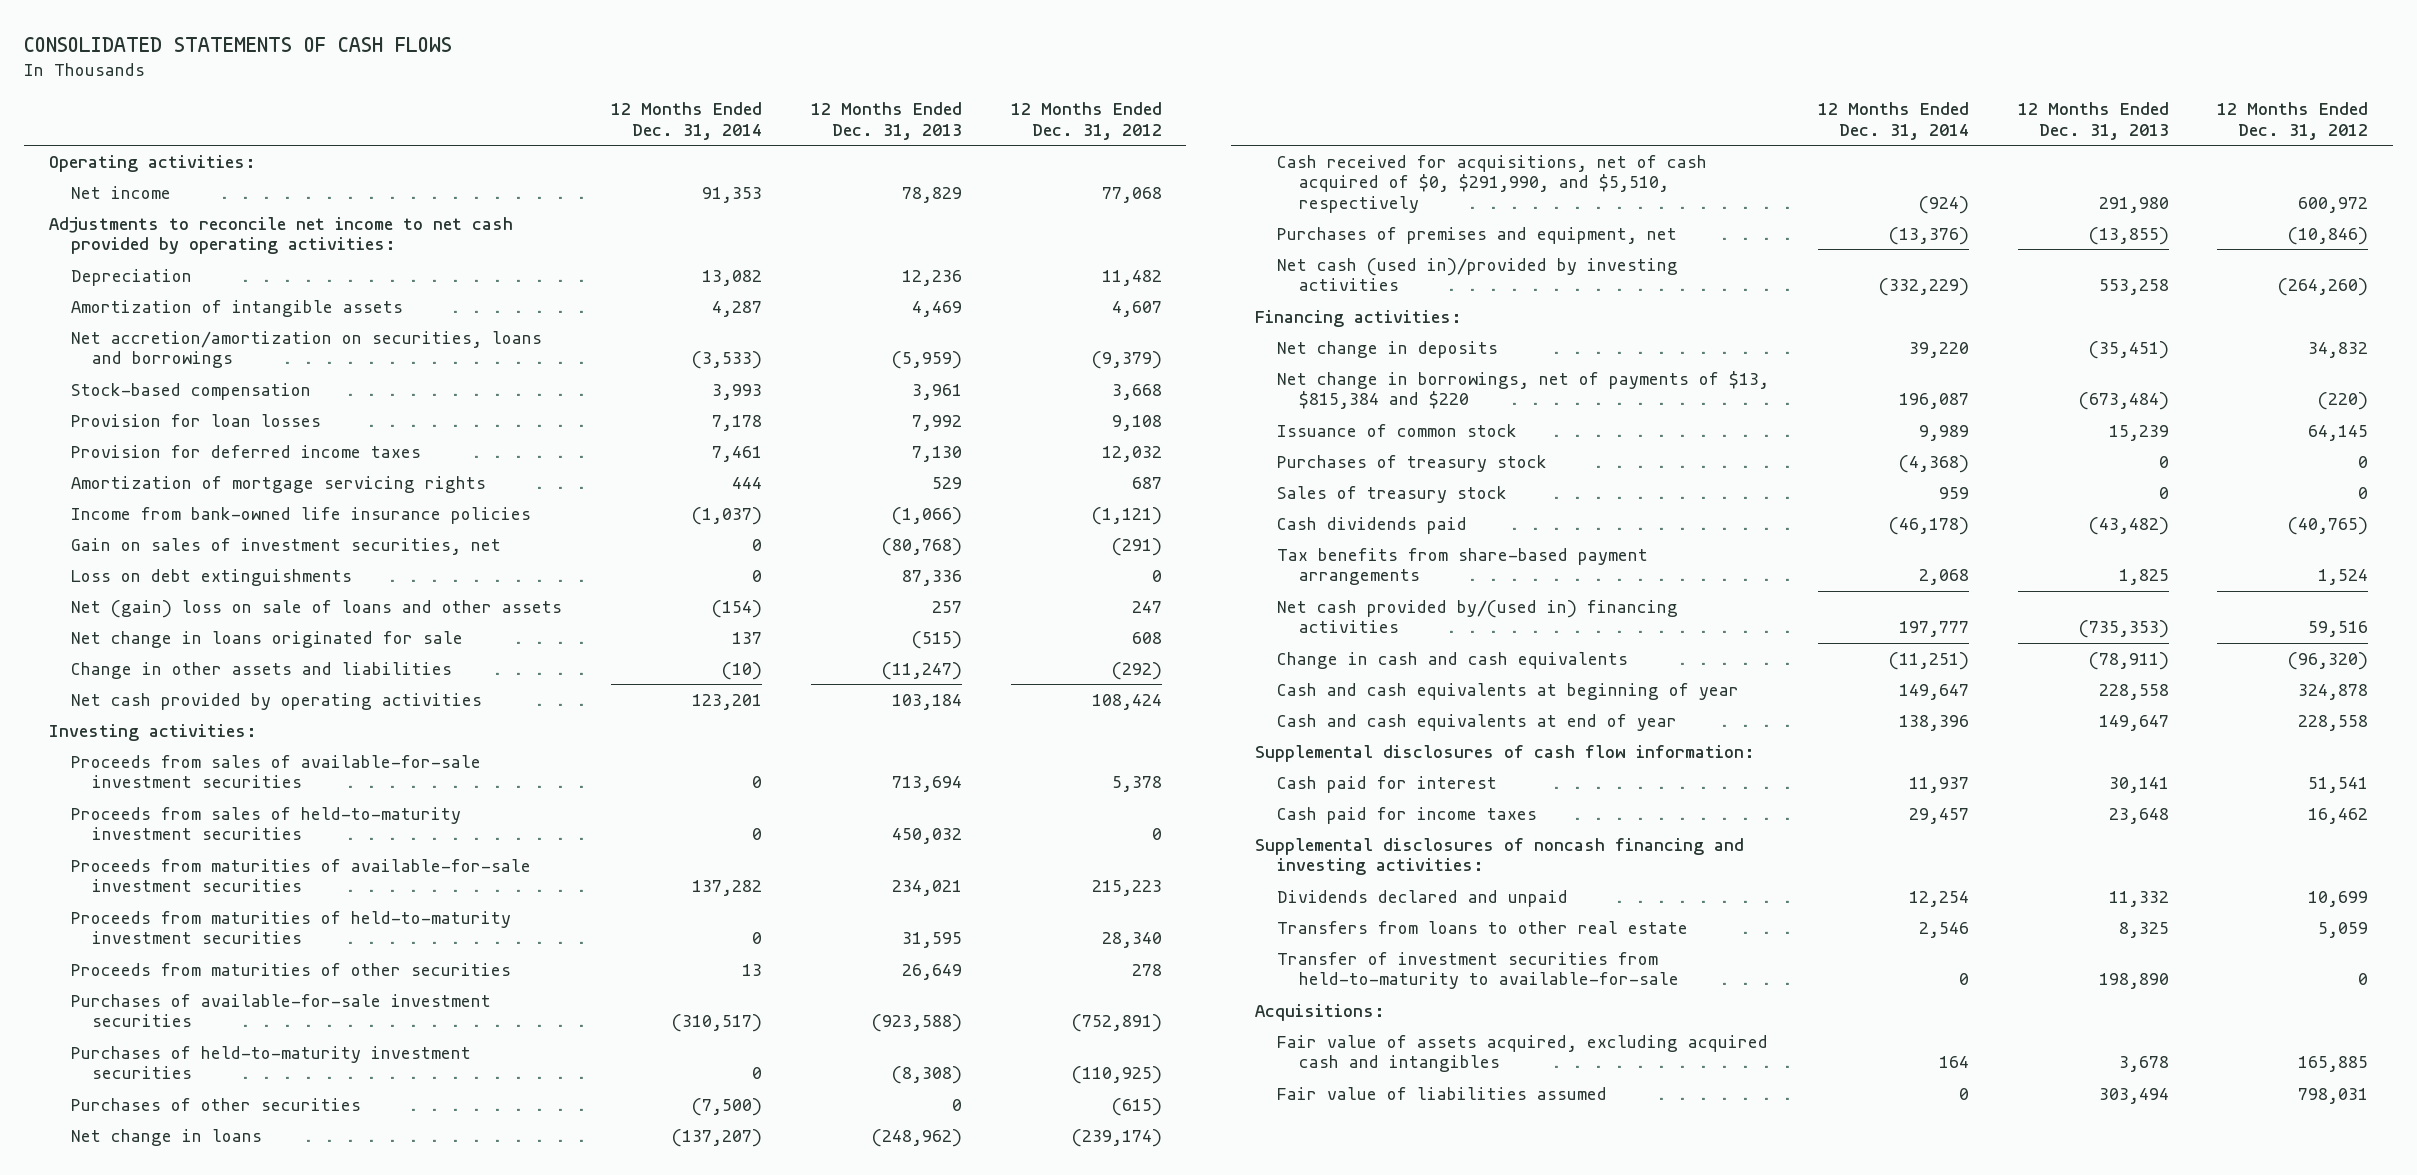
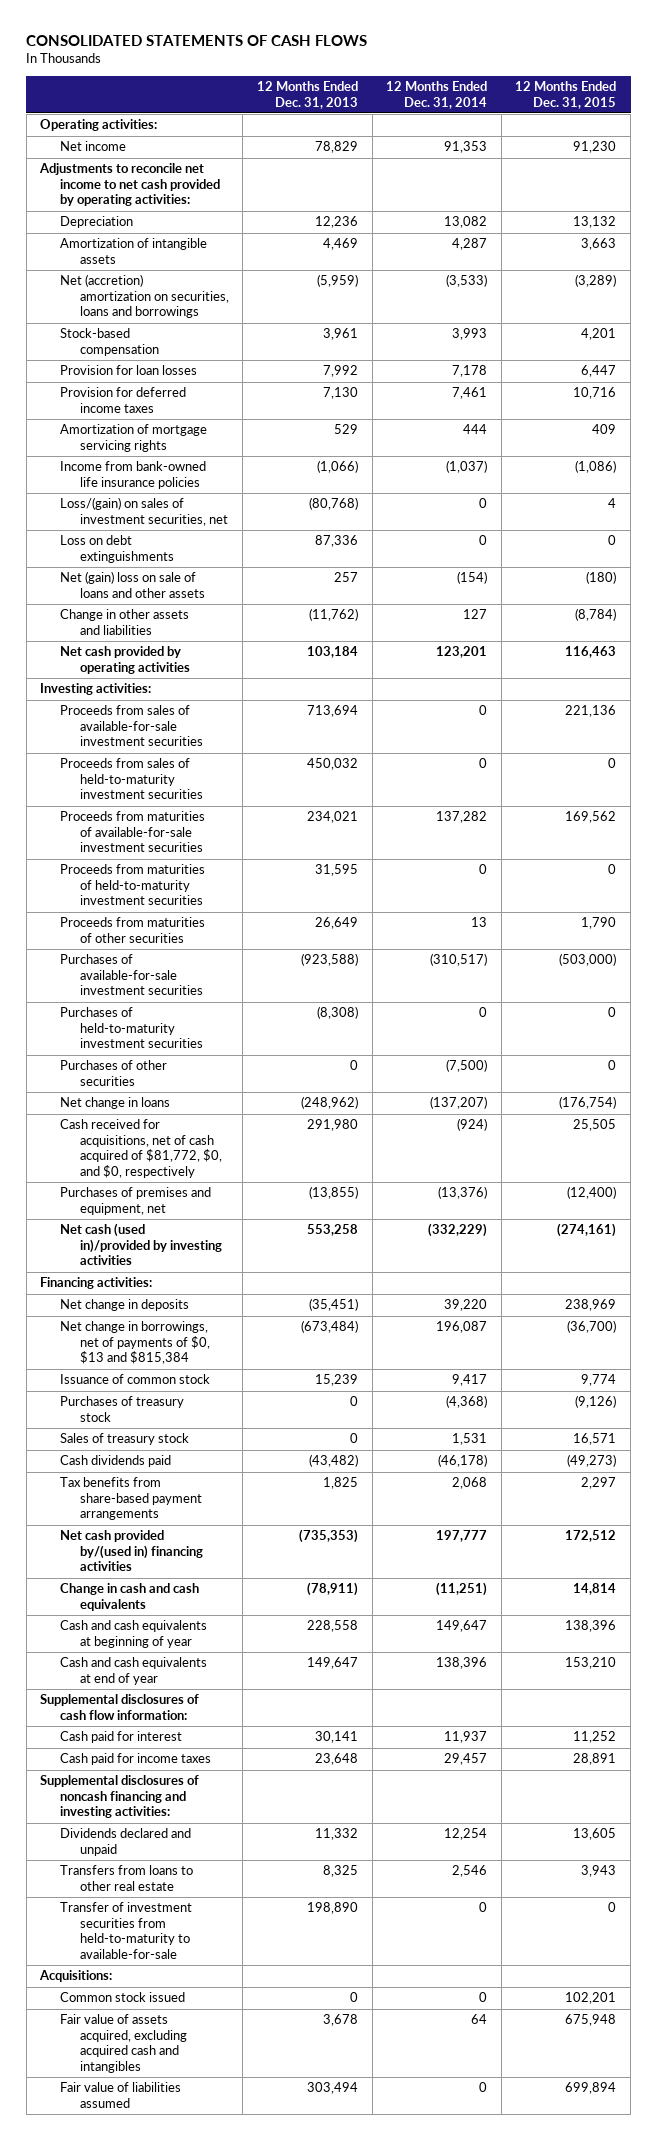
[1010,102,1162,140] 12 Months Ended Dec. 31, 2012 -> none
none -> [515,81,617,109] 12 Months Ended Dec. 31, 2015
[70,330,542,369] Net accretion/amortization on securities, loans and borrowings -> [60,274,229,319] Net (accretion) amortization on securities, loans and borrowings
[70,537,501,555] Gain on sales of investment securities, net -> [60,497,228,526] Loss/(gain) on sales of investment securities, net
[70,630,463,648] Net change in loans originated for sale -> none
[722,661,763,680] (10) -> [463,609,488,620] 127
[882,661,963,680] (11,247) -> [309,608,359,622] (11,762)
[1277,154,1708,213] Cash received for acquisitions, net of cash acquired of $0, $291,990, and $5,510, respectively -> [60,1119,222,1178] Cash received for acquisitions, net of cash acquired of $81,772, $0, and $0, respectively
[1277,370,1770,410] Net change in borrowings, net of payments of $13, $815,384 and $220 -> [60,1321,210,1365] Net change in borrowings, net of payments of $0, $13 and $815,384
[1918,424,1969,441] 9,989 -> [452,1374,488,1387] 9,417
[1938,486,1969,499] 959 -> [452,1433,488,1446] 1,531
none -> [60,1992,186,2003] Common stock issued
[1938,1056,1969,1069] 164 -> [471,2014,488,2025] 64

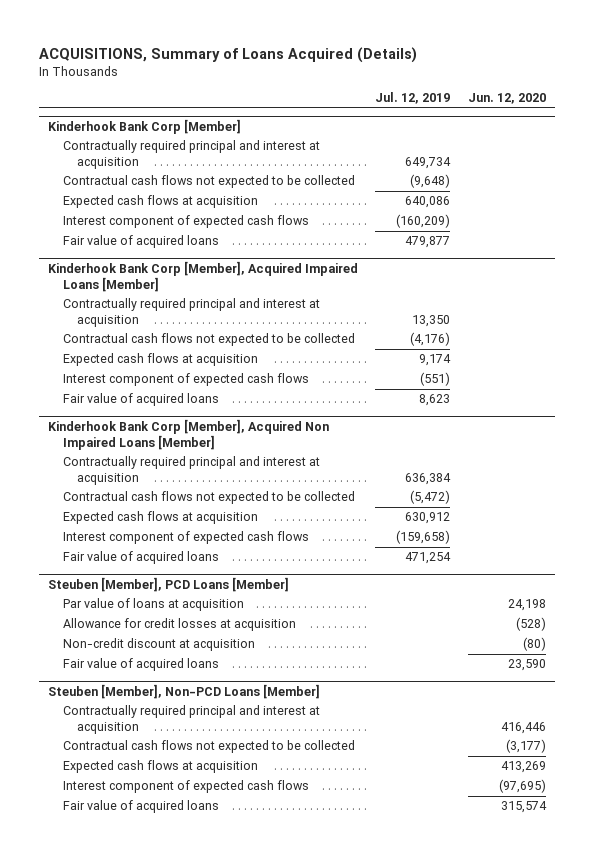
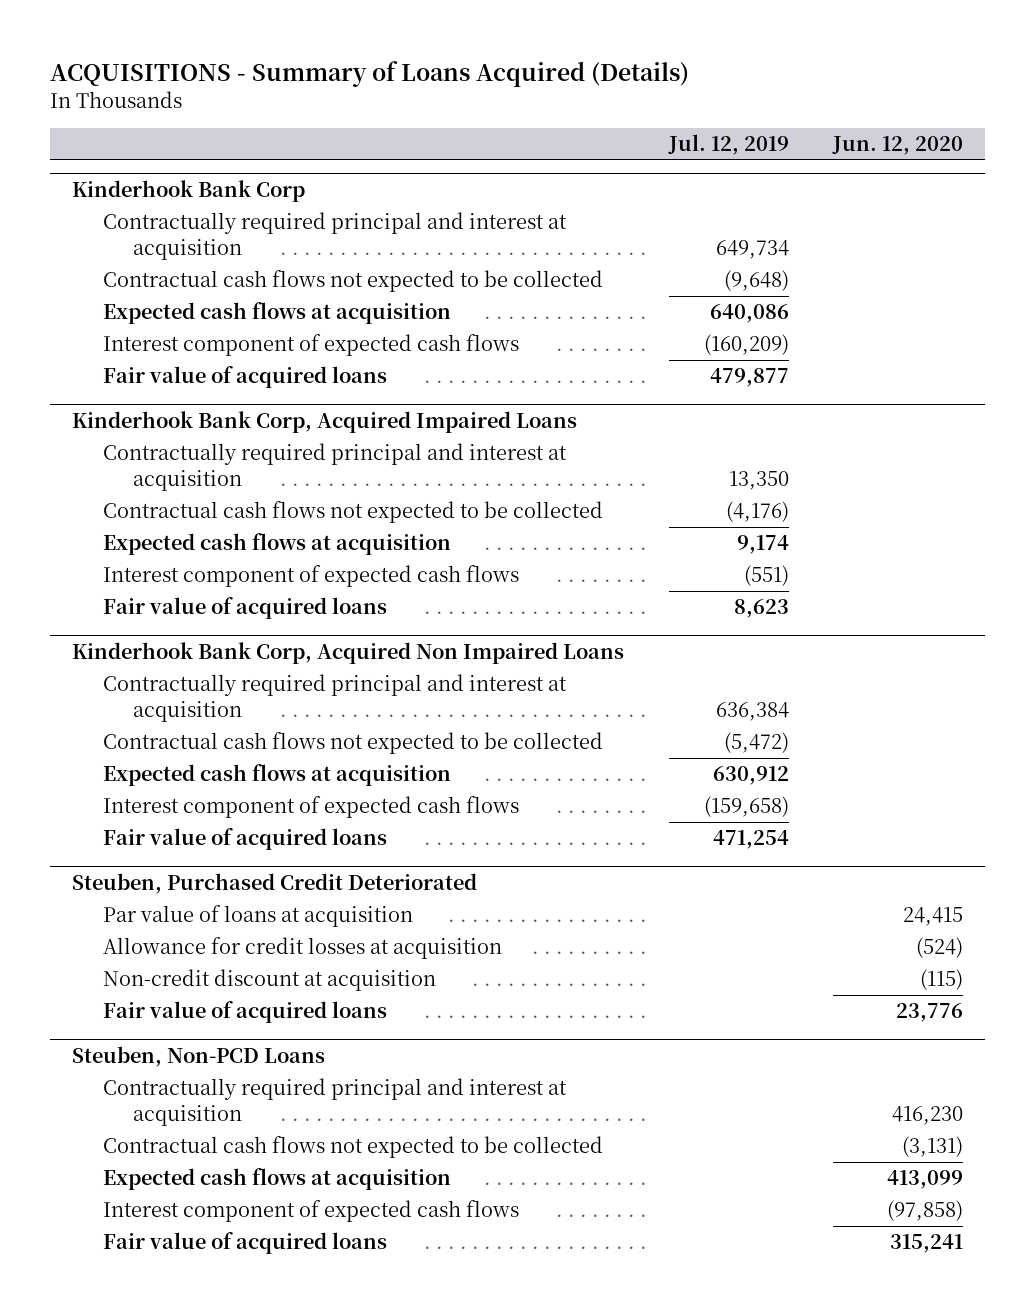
[39,46,418,63] ACQUISITIONS, Summary of Loans Acquired (Details) -> [50,60,690,87] ACQUISITIONS - Summary of Loans Acquired (Details)
[47,119,241,135] Kinderhook Bank Corp [Member] -> [72,180,306,203] Kinderhook Bank Corp
[47,261,358,292] Kinderhook Bank Corp [Member], Acquired Impaired Loans [Member] -> [72,411,578,434] Kinderhook Bank Corp, Acquired Impaired Loans
[47,419,329,450] Kinderhook Bank Corp [Member], Acquired Non Impaired Loans [Member] -> [72,642,625,665] Kinderhook Bank Corp, Acquired Non Impaired Loans
[47,577,289,593] Steuben [Member], PCD Loans [Member] -> none
none -> [72,873,478,895] Steuben, Purchased Credit Deteriorated
[507,599,546,612] 24,198 -> [903,907,964,927] 24,415
[515,617,546,632] (528) -> [916,937,964,959] (524)
[522,637,546,652] (80) -> [920,969,964,991] (115)
[507,659,546,672] 23,590 -> [896,1003,964,1023] 23,776
[47,684,320,700] Steuben [Member], Non-PCD Loans [Member] -> [72,1046,326,1068] Steuben, Non-PCD Loans
[500,722,546,735] 416,446 -> [892,1105,964,1125] 416,230
[505,739,546,754] (3,177) -> [902,1136,964,1158] (3,131)
[500,761,546,774] 413,269 -> [887,1170,964,1190] 413,099
[498,779,546,794] (97,695) -> [887,1200,964,1222] (97,858)
[500,801,547,814] 315,574 -> [890,1234,964,1254] 315,241

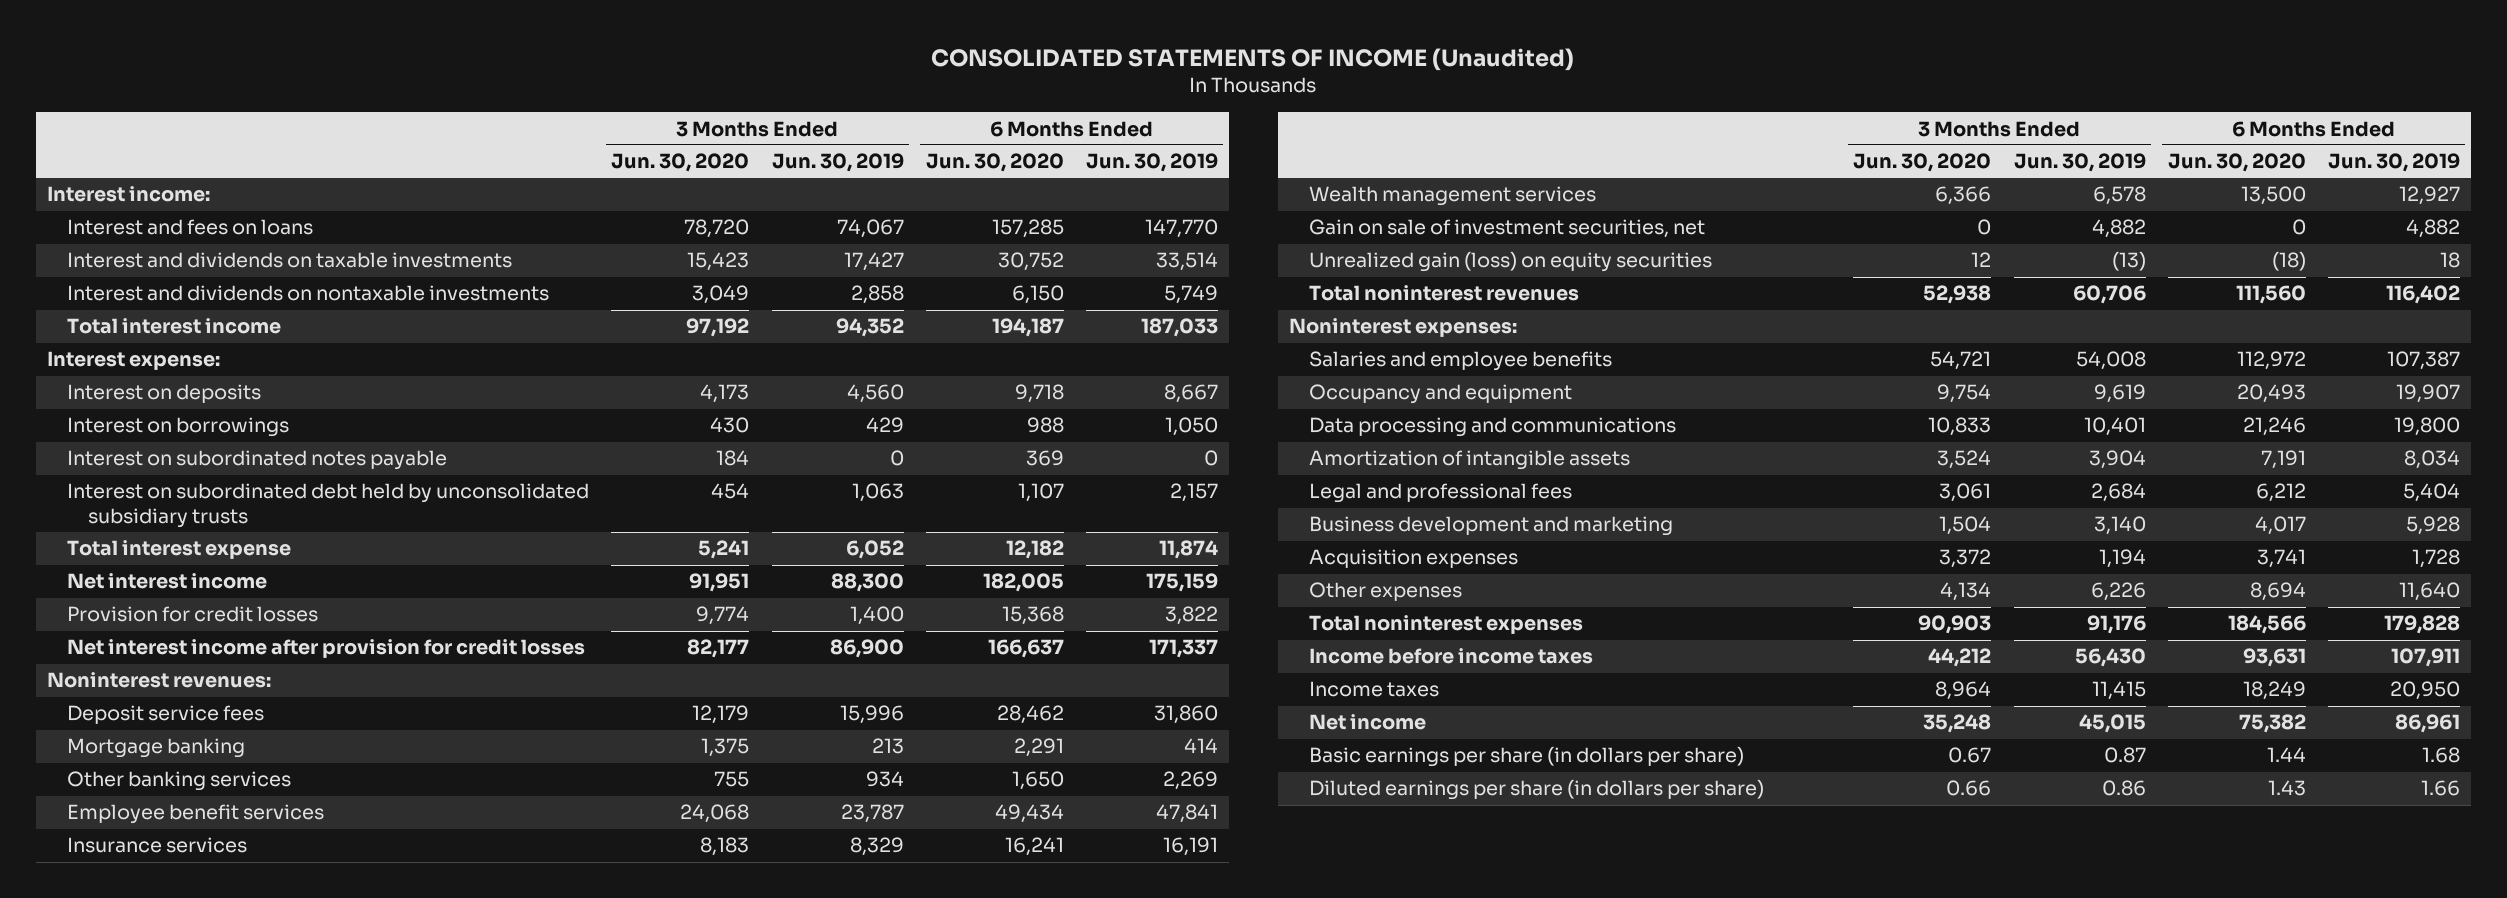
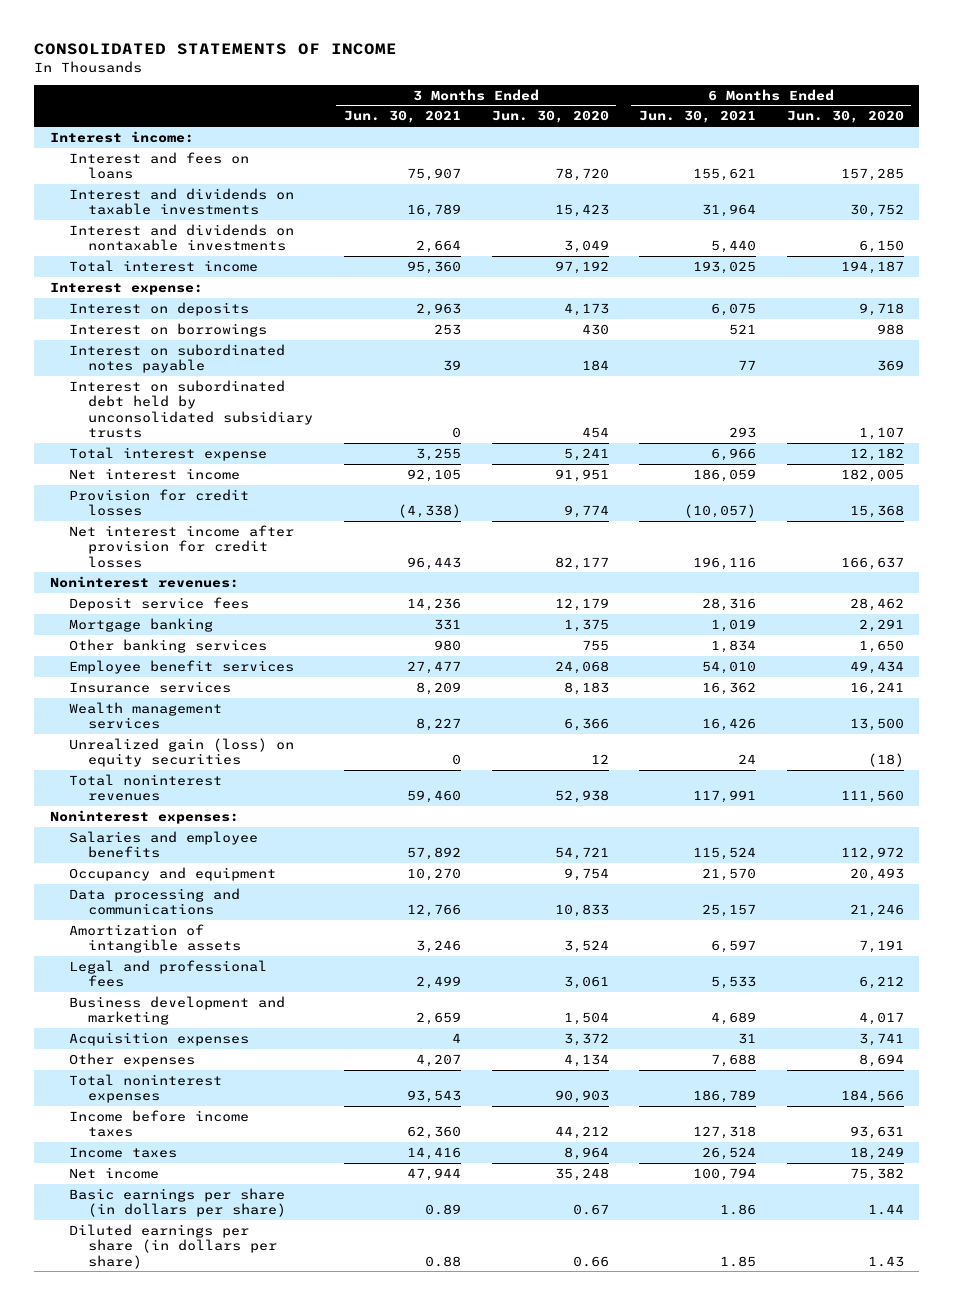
[931,48,1575,72] CONSOLIDATED STATEMENTS OF INCOME (Unaudited) -> [34,43,398,56] CONSOLIDATED STATEMENTS OF INCOME
[771,153,904,173] Jun. 30, 2019 -> none
[1085,153,1218,173] Jun. 30, 2019 -> none
none -> [344,110,462,124] Jun. 30, 2021
none -> [639,110,757,124] Jun. 30, 2021
[1309,219,1706,239] Gain on sale of investment securities, net -> none

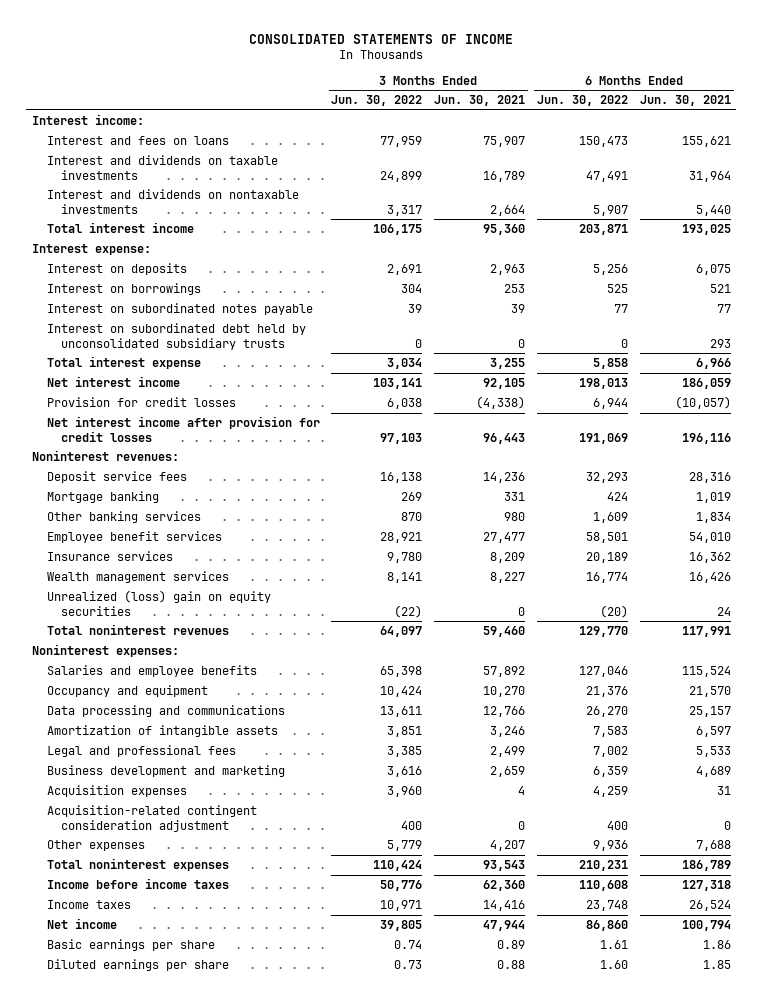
[491,110,609,124] Jun. 30, 2020 -> none
[786,110,904,124] Jun. 30, 2020 -> none
none -> [331,95,423,107] Jun. 30, 2022
none -> [536,95,628,107] Jun. 30, 2022
[69,737,295,768] Unrealized gain (loss) on equity securities -> [46,589,271,616] Unrealized (loss) gain on equity securities
none -> [46,804,257,832] Acquisition-related contingent consideration adjustment
[69,1187,287,1218] Basic earnings per share (in dollars per share) -> [46,938,215,951] Basic earnings per share
[69,1223,278,1269] Diluted earnings per share (in dollars per share) -> [46,958,229,971] Diluted earnings per share

